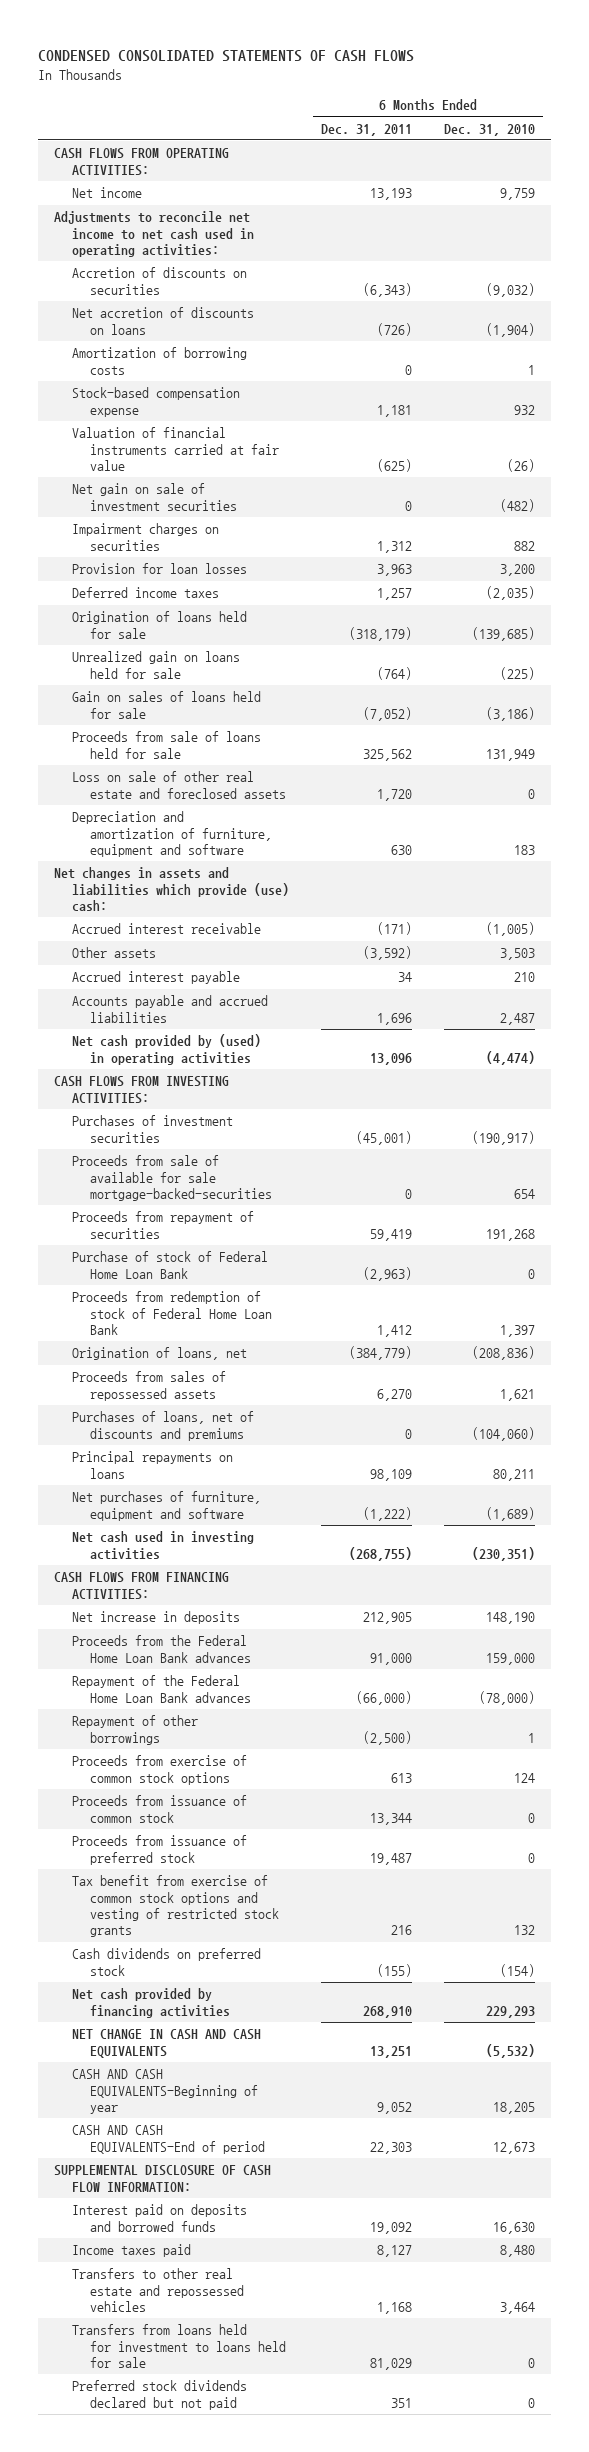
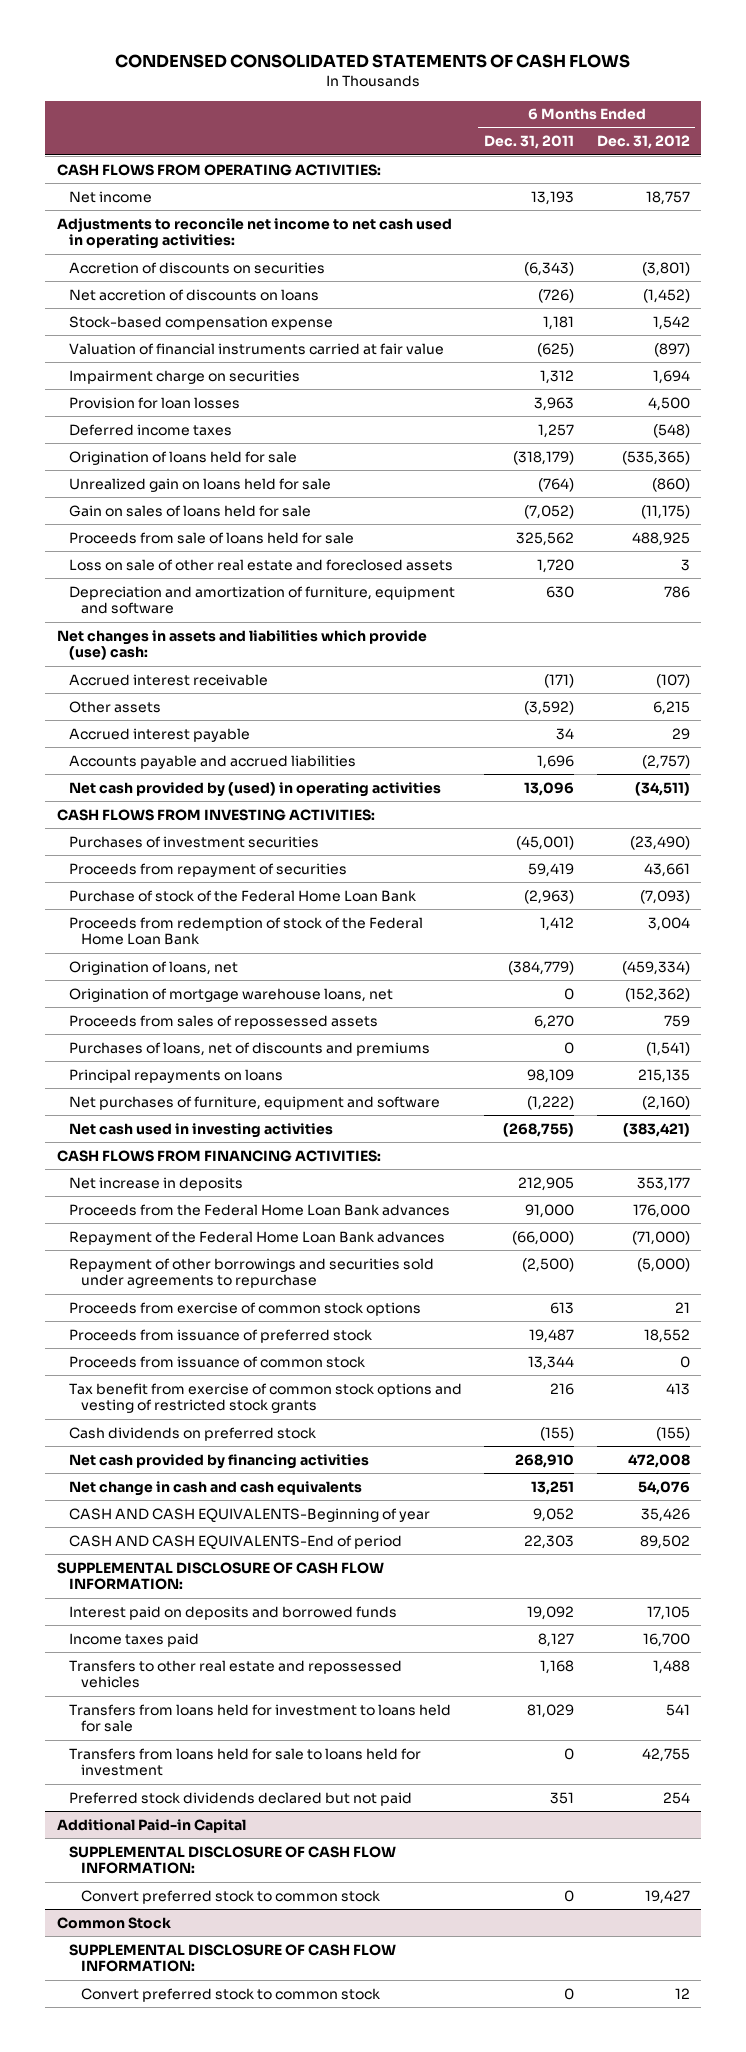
[443,123,535,136] Dec. 31, 2010 -> none
none -> [596,135,690,150] Dec. 31, 2012
[72,347,248,375] Amortization of borrowing costs -> none
[72,483,238,511] Net gain on sale of investment securities -> none
[72,523,220,551] Impairment charges on securities -> [68,369,300,384] Impairment charge on securities
[72,1155,273,1201] Proceeds from sale of available for sale mortgage-backed-securities -> none
[72,1251,269,1279] Purchase of stock of Federal Home Loan Bank -> [68,889,416,902] Purchase of stock of the Federal Home Loan Bank
[72,1291,273,1335] Proceeds from redemption of stock of Federal Home Loan Bank -> [68,916,423,946] Proceeds from redemption of stock of the Federal Home Loan Bank
none -> [68,987,393,1002] Origination of mortgage warehouse loans, net
[72,1715,199,1745] Repayment of other borrowings -> none
none -> [68,1257,434,1289] Repayment of other borrowings and securities sold under agreements to repurchase
[72,1795,248,1823] Proceeds from issuance of common stock -> [68,1355,365,1368] Proceeds from issuance of common stock
[72,2029,262,2058] NET CHANGE IN CASH AND CASH EQUIVALENTS -> [68,1480,362,1496] Net change in cash and cash equivalents
none -> [68,1747,421,1777] Transfers from loans held for sale to loans held for investment
none -> [56,1818,246,1833] Additional Paid-in Capital
none -> [68,1845,396,1875] SUPPLEMENTAL DISCLOSURE OF CASH FLOW INFORMATION:
none -> [80,1889,380,1904] Convert preferred stock to common stock
none -> [56,1916,171,1929] Common Stock
none -> [68,1943,396,1973] SUPPLEMENTAL DISCLOSURE OF CASH FLOW INFORMATION:
none -> [80,1987,380,2002] Convert preferred stock to common stock

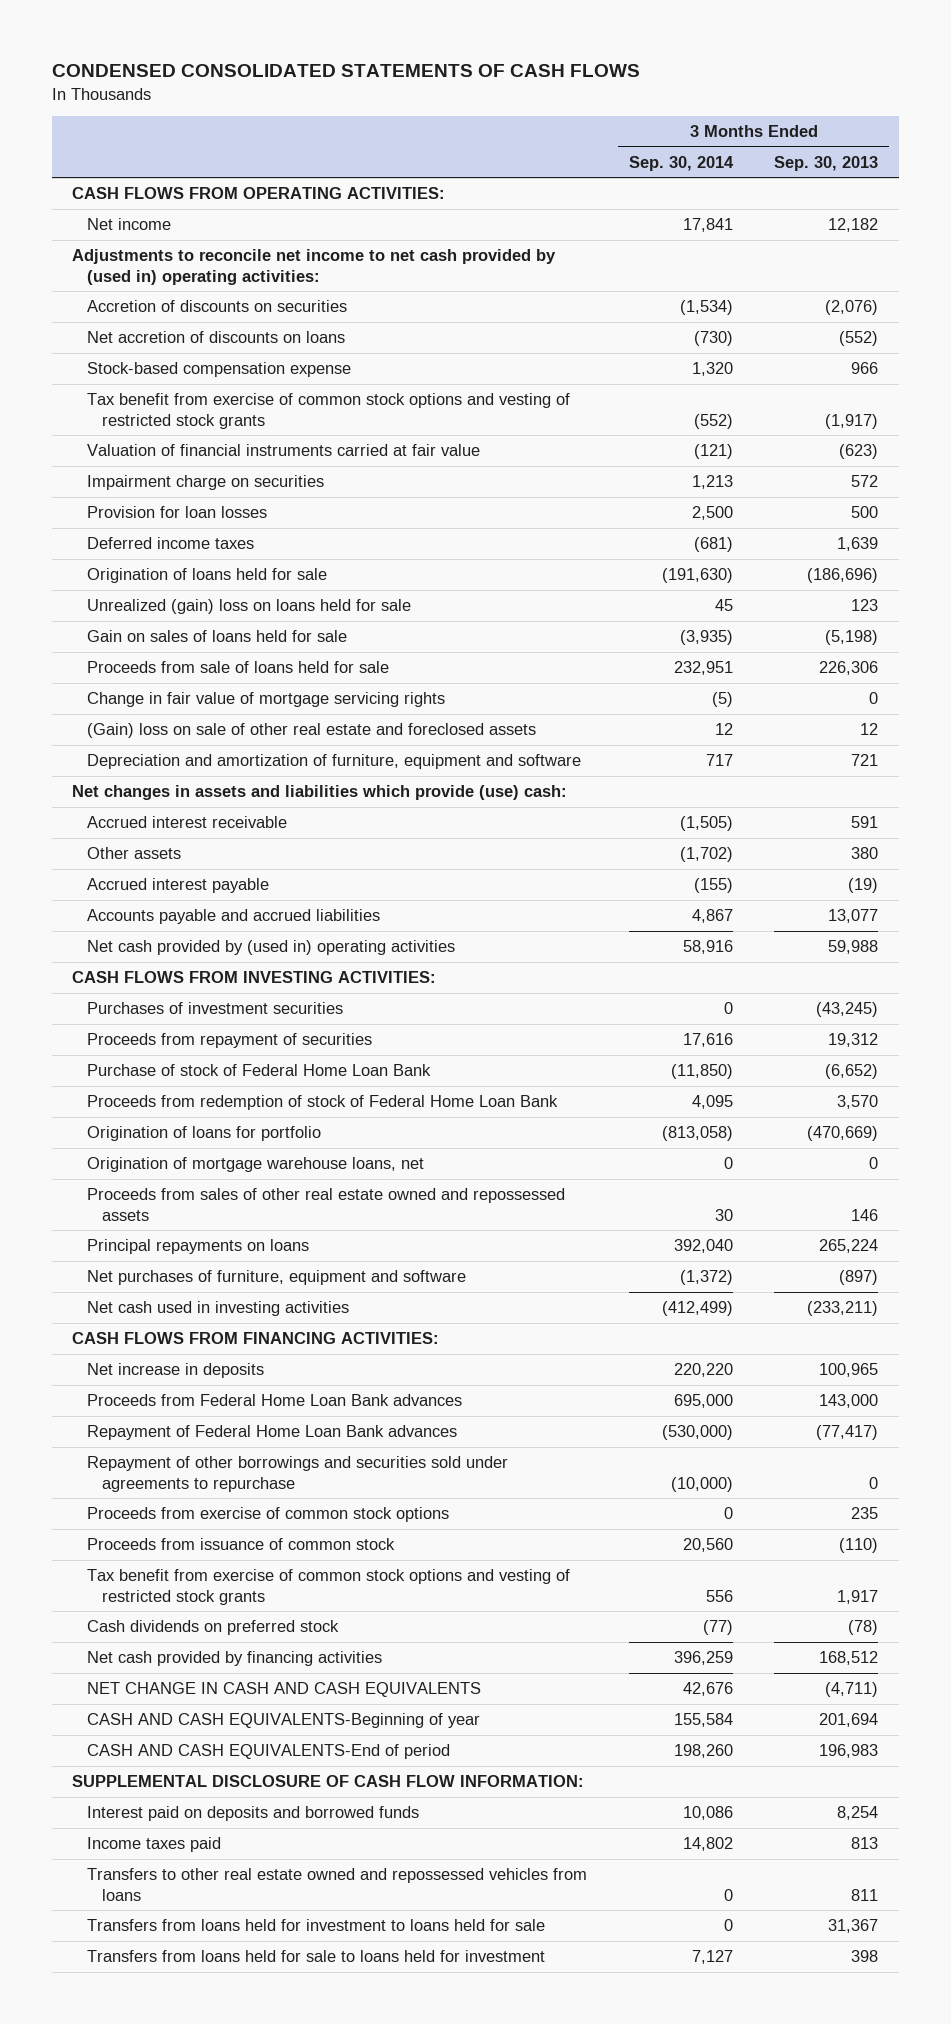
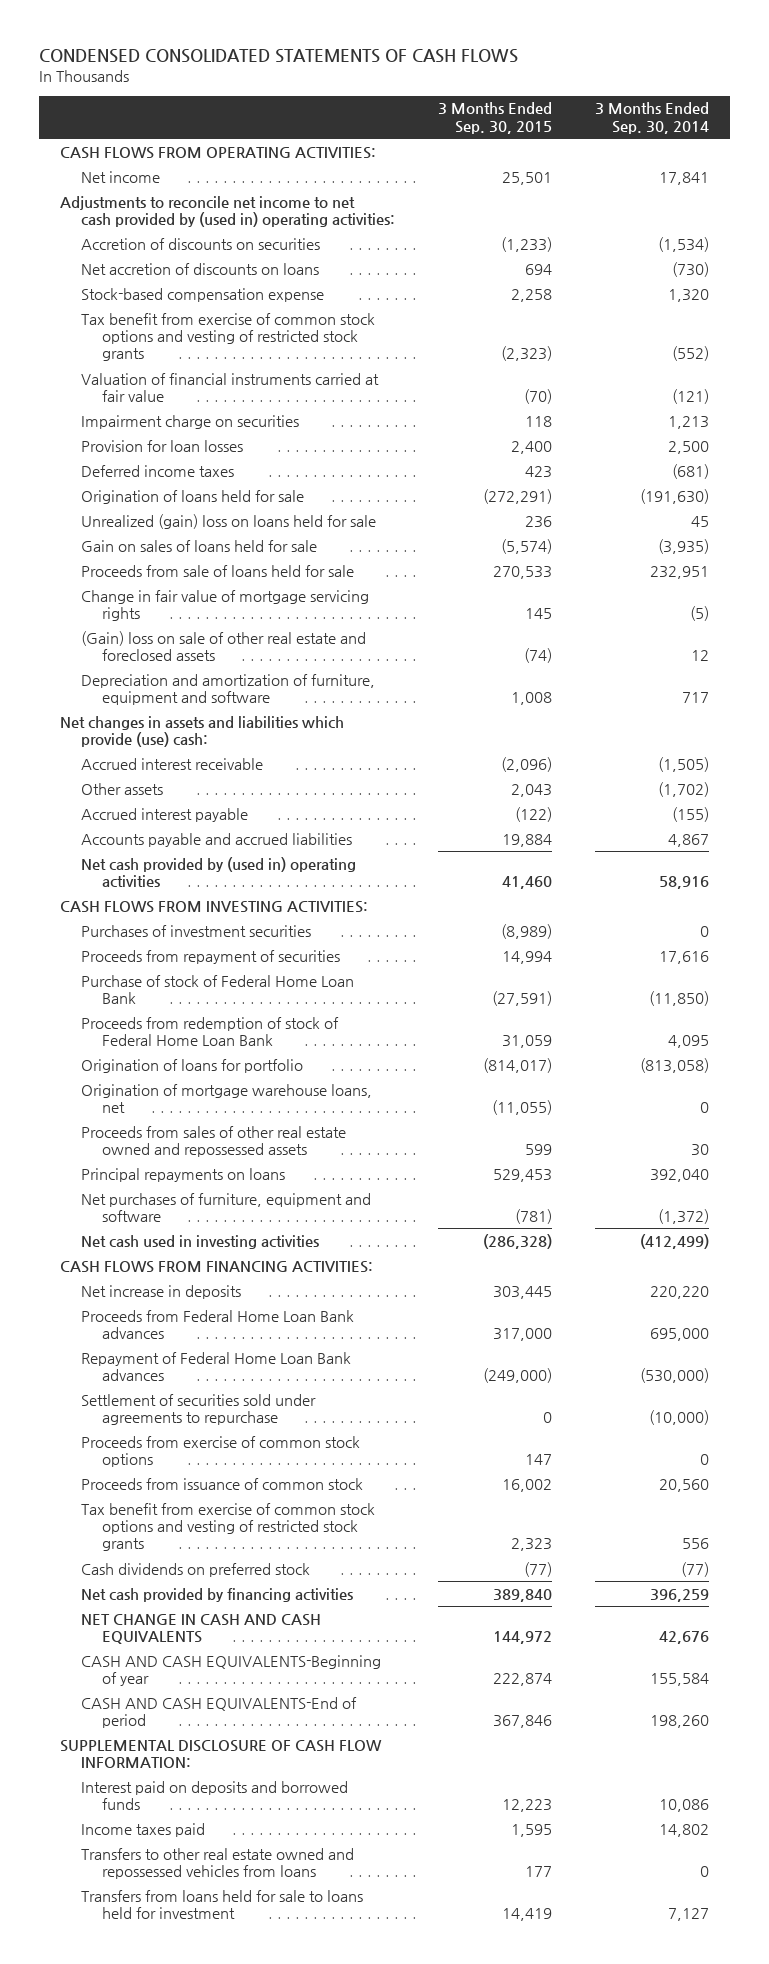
[774,155,879,171] Sep. 30, 2013 -> none
none -> [437,102,552,134] 3 Months Ended Sep. 30, 2015
[87,1456,509,1492] Repayment of other borrowings and securities sold under agreements to repurchase -> [81,1393,317,1426] Settlement of securities sold under agreements to repurchase
[87,1919,546,1932] Transfers from loans held for investment to loans held for sale -> none

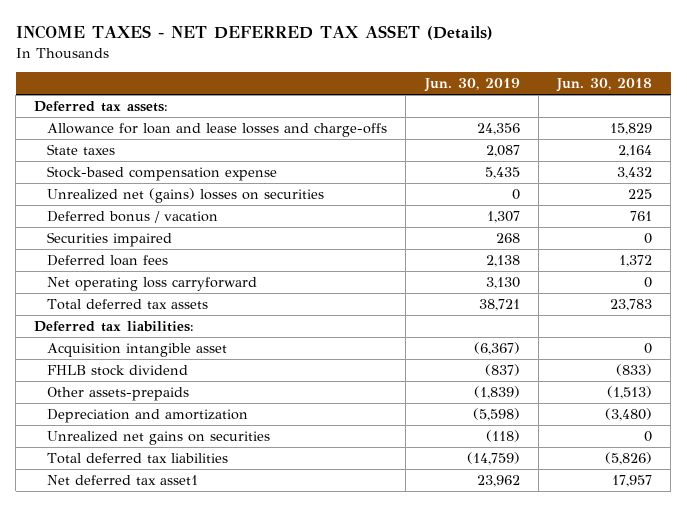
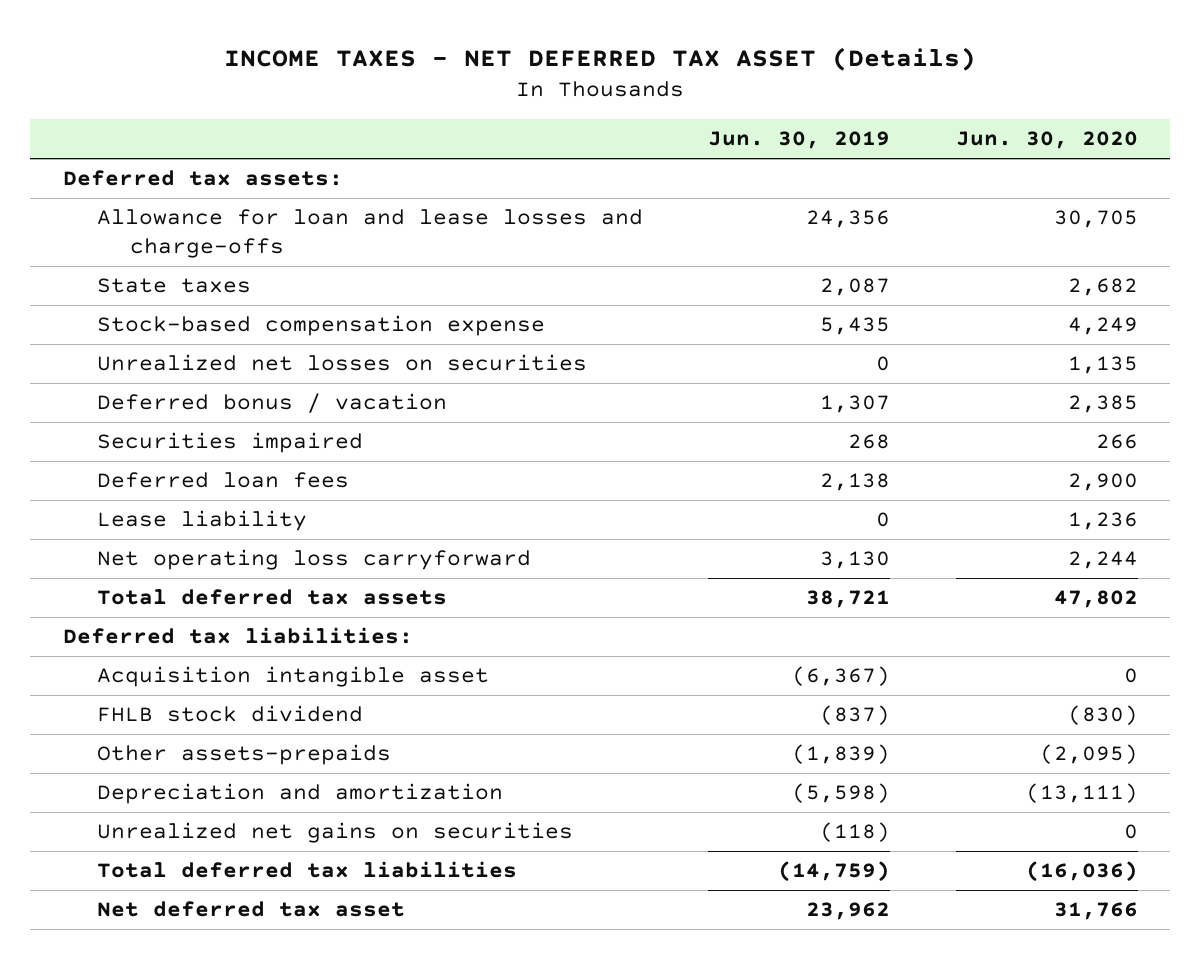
[556,78,653,93] Jun. 30, 2018 -> none
none -> [955,131,1138,150] Jun. 30, 2020
[47,187,325,203] Unrealized net (gains) losses on securities -> [96,354,587,372] Unrealized net losses on securities
none -> [96,510,307,532] Lease liability
[47,474,199,485] Net deferred tax asset1 -> [96,901,405,918] Net deferred tax asset

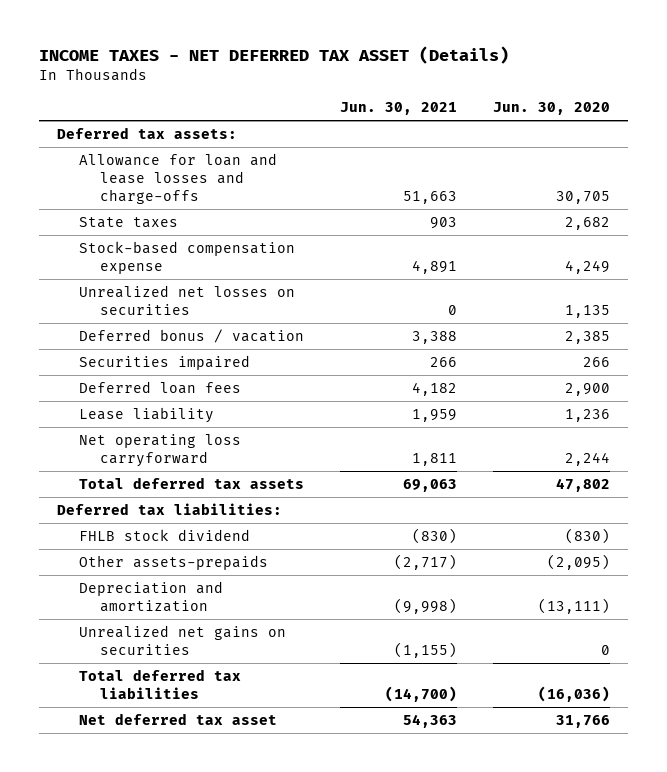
[708,131,891,150] Jun. 30, 2019 -> none
none -> [339,102,457,116] Jun. 30, 2021
[96,666,489,688] Acquisition intangible asset -> none

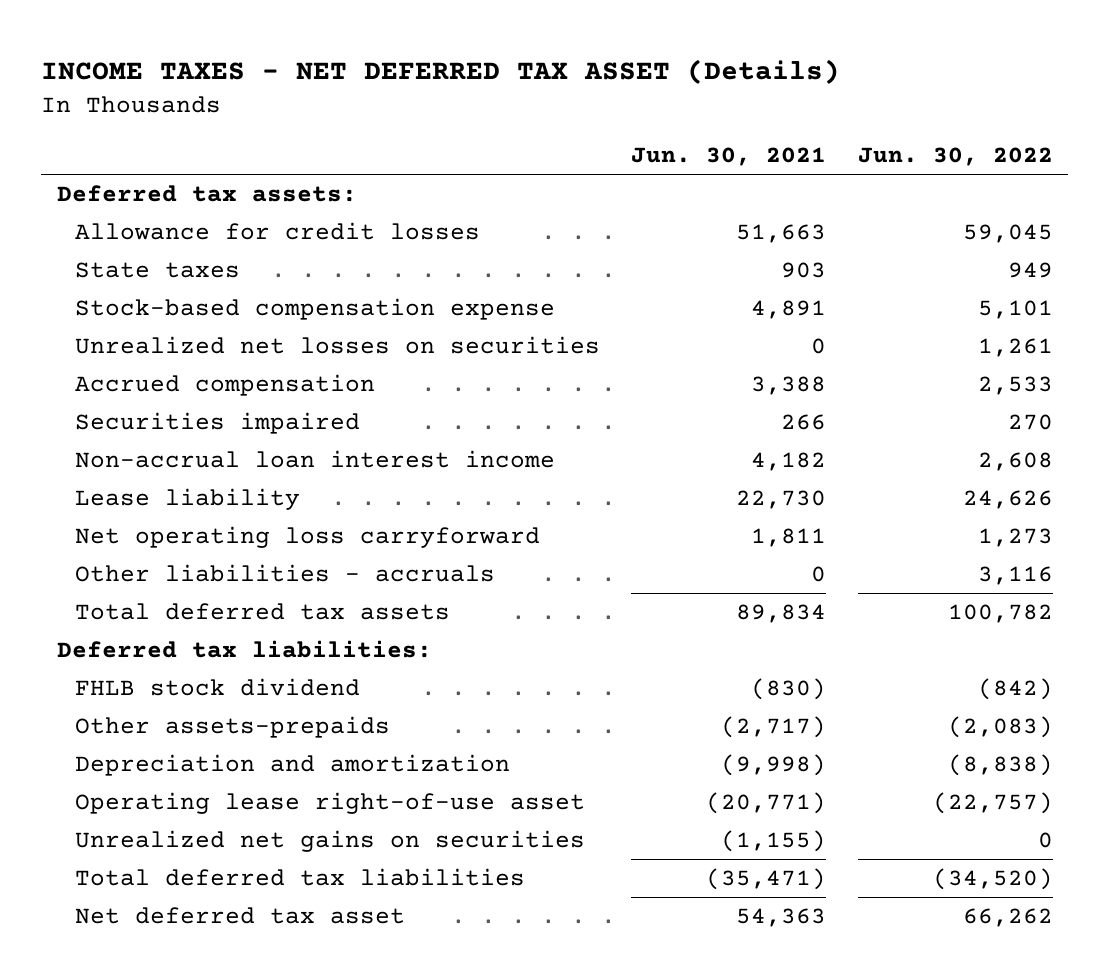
[492,102,610,116] Jun. 30, 2020 -> none
none -> [857,147,1053,167] Jun. 30, 2022
[78,152,277,205] Allowance for loan and lease losses and charge-offs -> [75,222,481,241] Allowance for credit losses
[78,328,304,343] Deferred bonus / vacation -> [75,374,376,397] Accrued compensation
[78,380,241,394] Deferred loan fees -> [75,450,556,469] Non-accrual loan interest income
[411,408,457,422] 1,959 -> [736,490,827,510] 22,730
none -> [75,564,496,583] Other liabilities - accruals
[402,478,457,492] 69,063 -> [736,604,827,624] 89,834
none -> [75,792,586,815] Operating lease right-of-use asset
[384,685,457,702] (14,700) -> [706,868,827,891] (35,471)

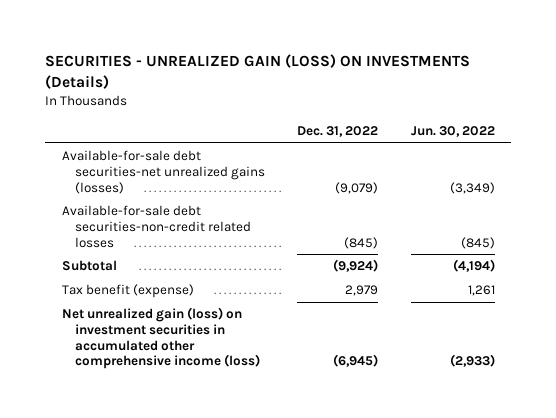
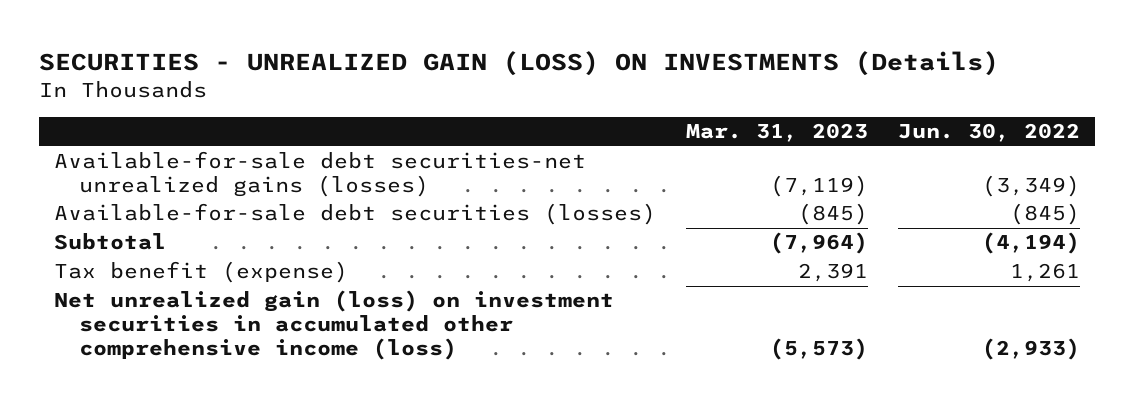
[297,126,379,138] Dec. 31, 2022 -> none
none -> [685,123,868,143] Mar. 31, 2023
[61,205,251,248] Available-for-sale debt securities-non-credit related losses -> [53,203,656,226] Available-for-sale debt securities (losses)

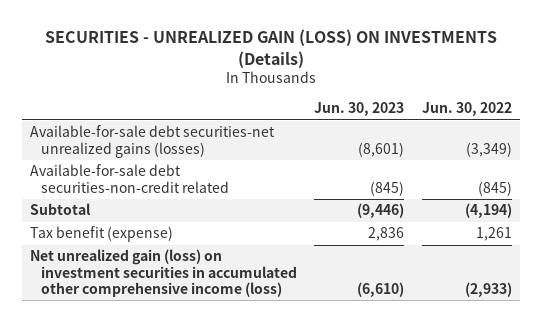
[685,123,868,143] Mar. 31, 2023 -> none
none -> [314,102,405,117] Jun. 30, 2023
[53,203,656,226] Available-for-sale debt securities (losses) -> [30,164,229,193] Available-for-sale debt securities-non-credit related

